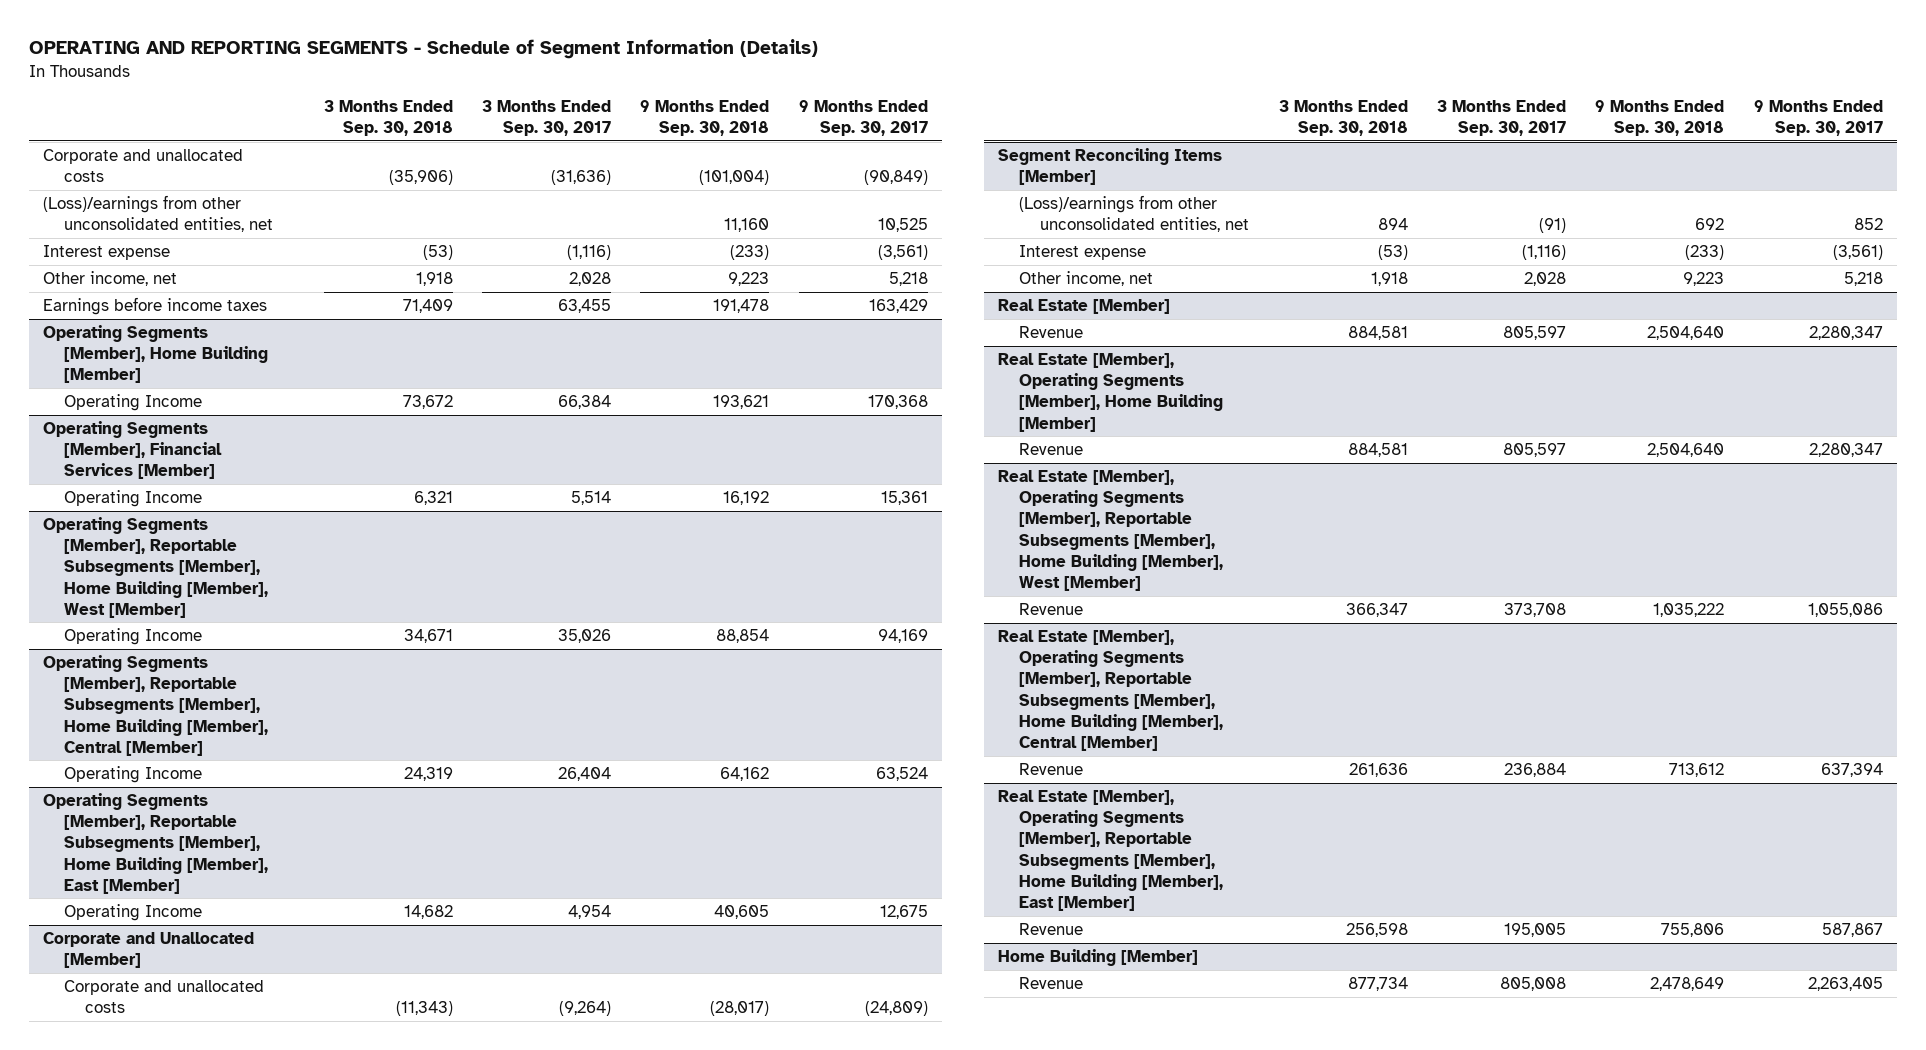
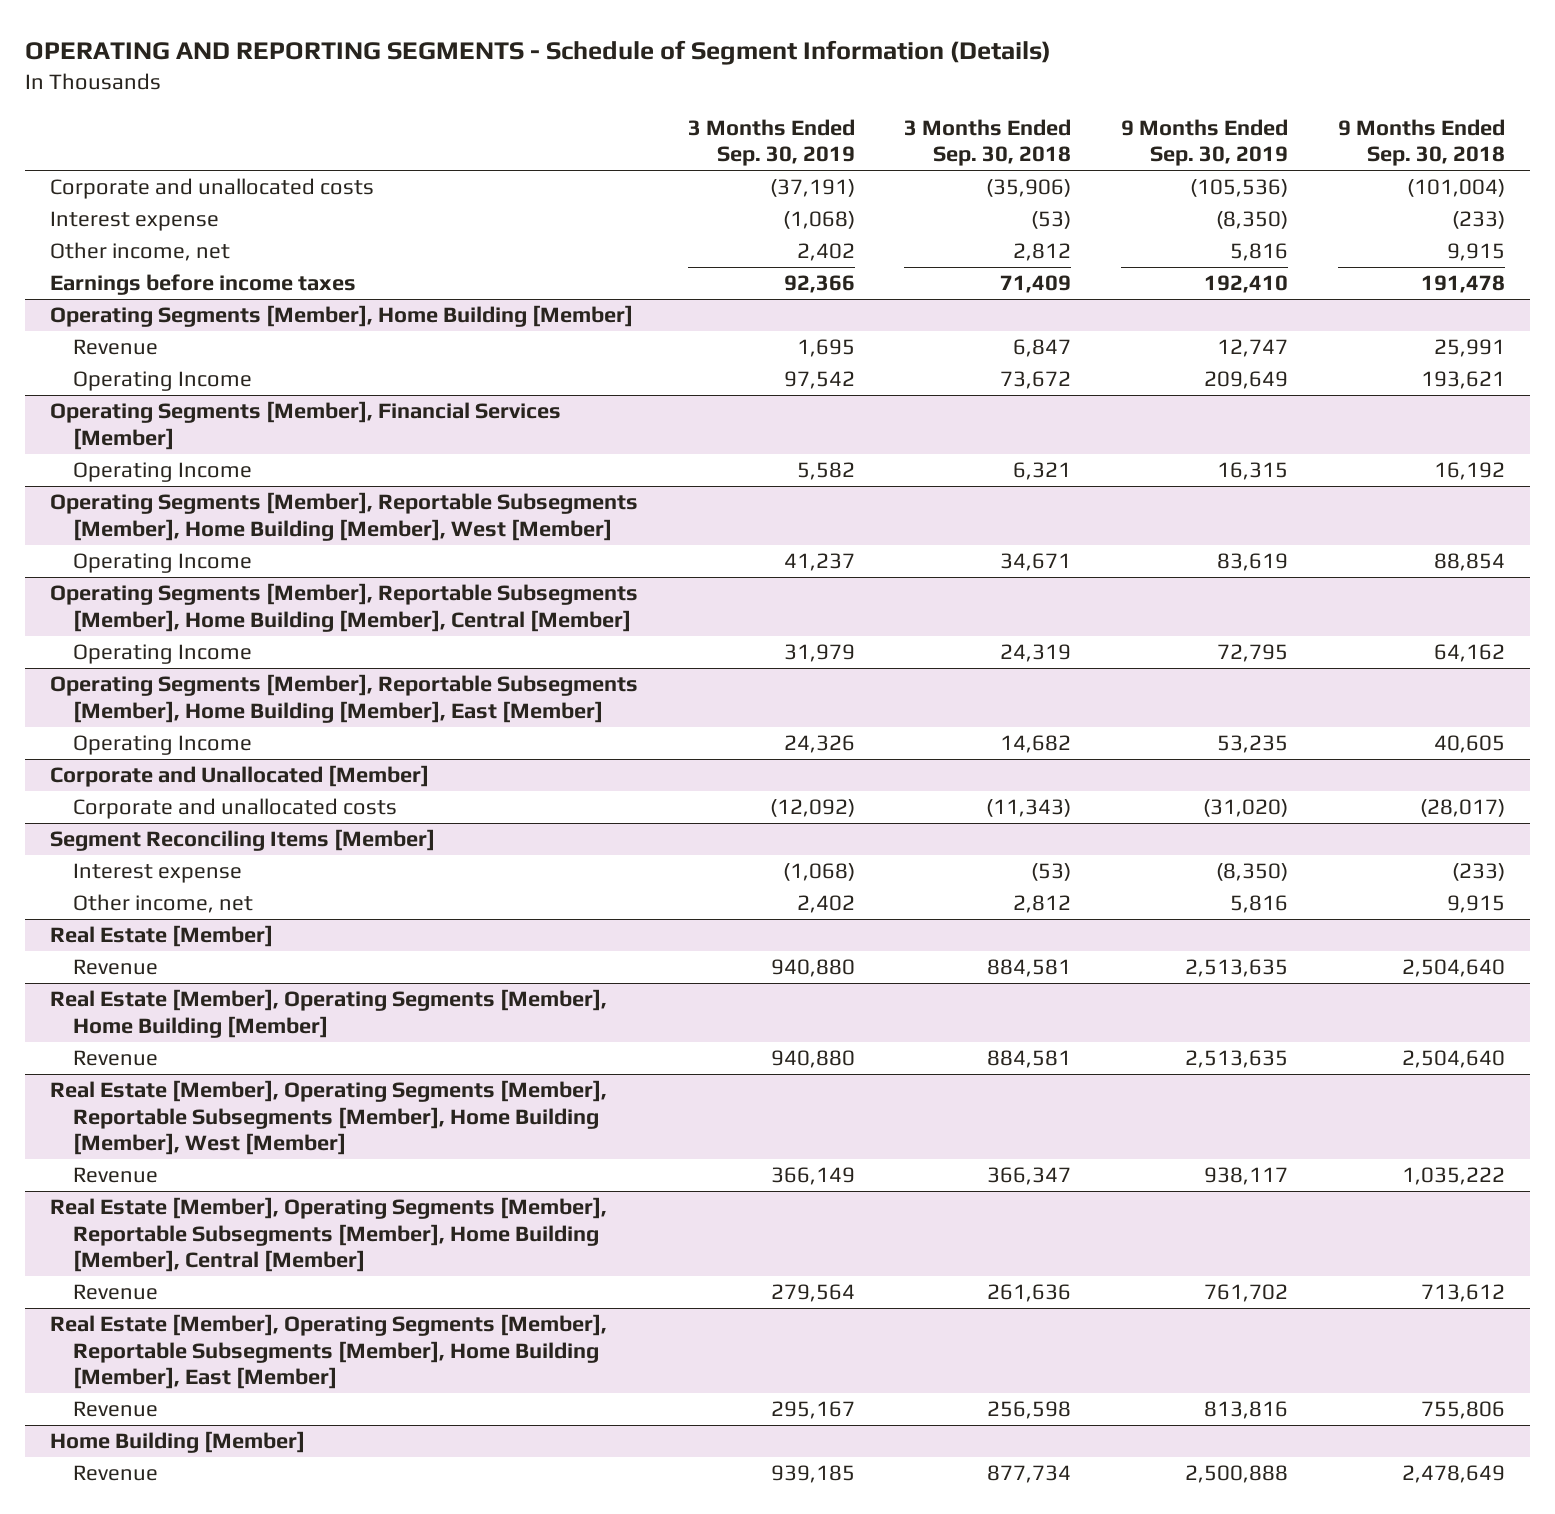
[482,100,612,137] 3 Months Ended Sep. 30, 2017 -> none
[798,100,928,137] 9 Months Ended Sep. 30, 2017 -> none
none -> [687,118,855,167] 3 Months Ended Sep. 30, 2019
none -> [1121,118,1289,167] 9 Months Ended Sep. 30, 2019
[43,194,274,233] (Loss)/earnings from other unconsolidated entities, net -> none
[415,271,453,286] 1,918 -> [1013,243,1072,262] 2,812
[728,271,770,286] 9,223 -> [1446,243,1505,262] 9,915
none -> [73,339,159,356] Revenue
[1019,194,1250,233] (Loss)/earnings from other unconsolidated entities, net -> none
[1370,271,1408,286] 1,918 -> [1013,895,1072,914] 2,812
[1683,271,1725,286] 9,223 -> [1446,895,1505,914] 9,915

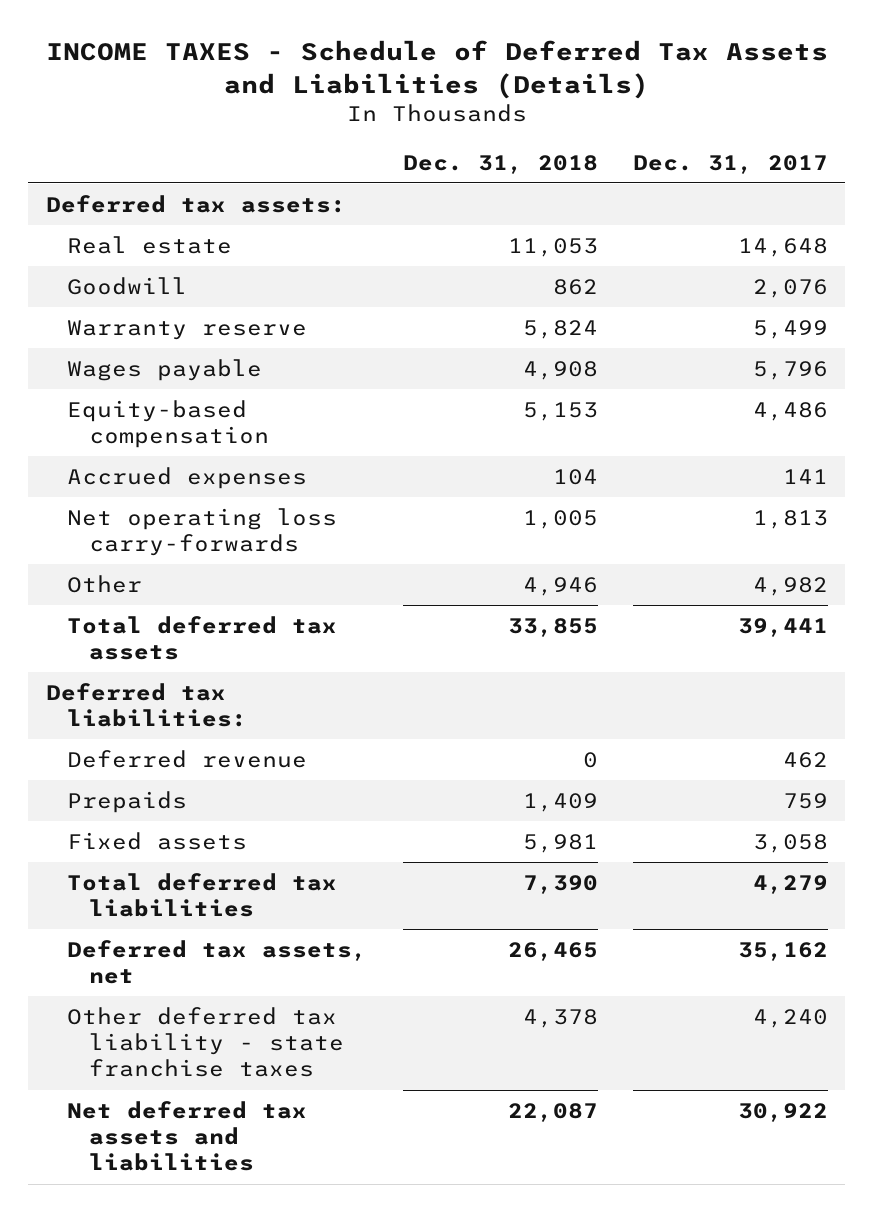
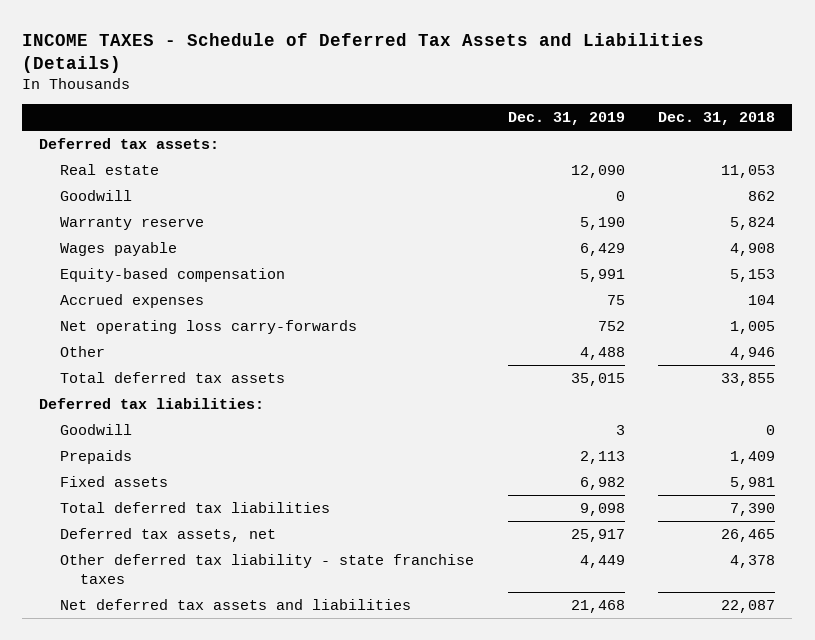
[632,154,828,174] Dec. 31, 2017 -> none
none -> [507,112,625,126] Dec. 31, 2019
[67,749,308,768] Deferred revenue -> [59,423,132,435] Goodwill

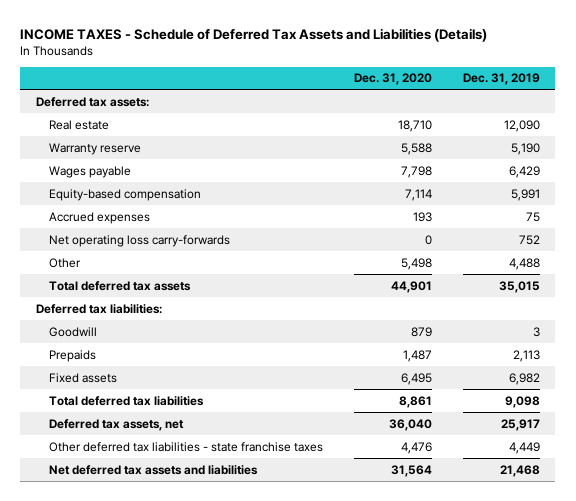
[658,112,776,126] Dec. 31, 2018 -> none
none -> [353,73,432,86] Dec. 31, 2020
[59,189,132,201] Goodwill -> none
[59,553,474,584] Other deferred tax liability - state franchise taxes -> [48,441,323,452] Other deferred tax liabilities - state franchise taxes

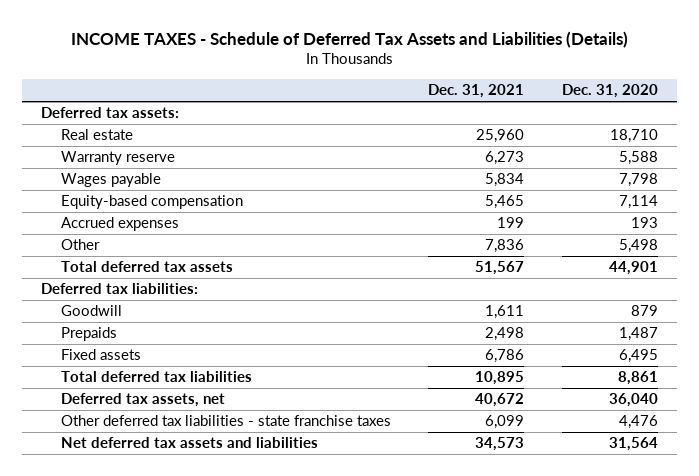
[462,73,540,86] Dec. 31, 2019 -> none
none -> [428,84,525,99] Dec. 31, 2021
[48,234,230,247] Net operating loss carry-forwards -> none

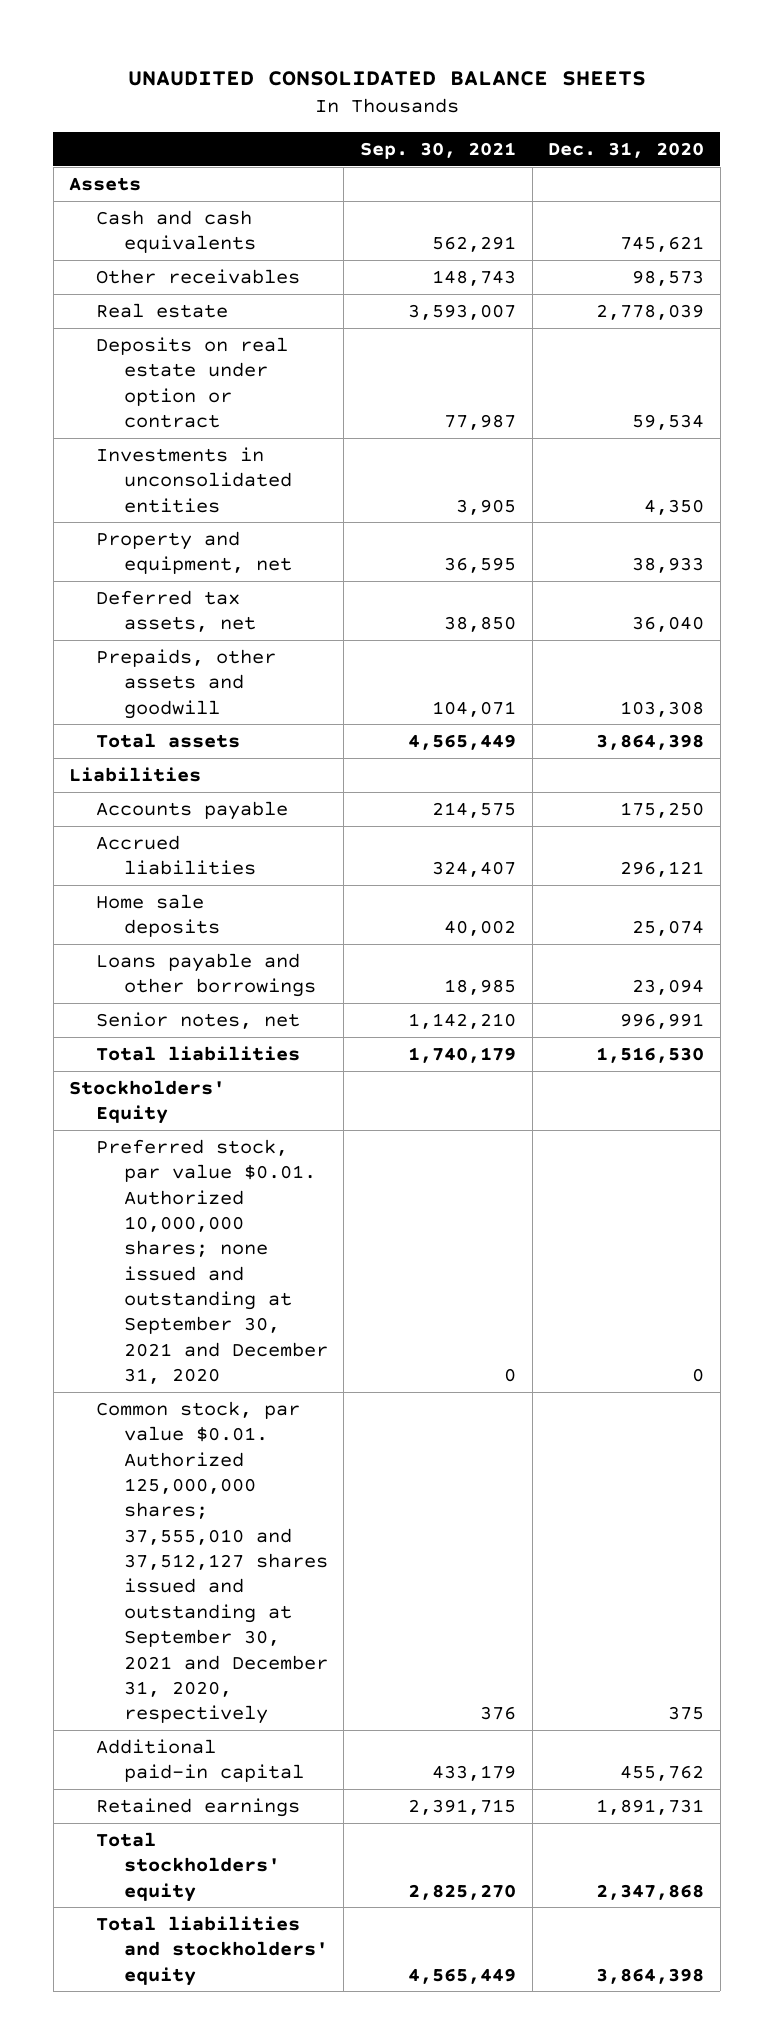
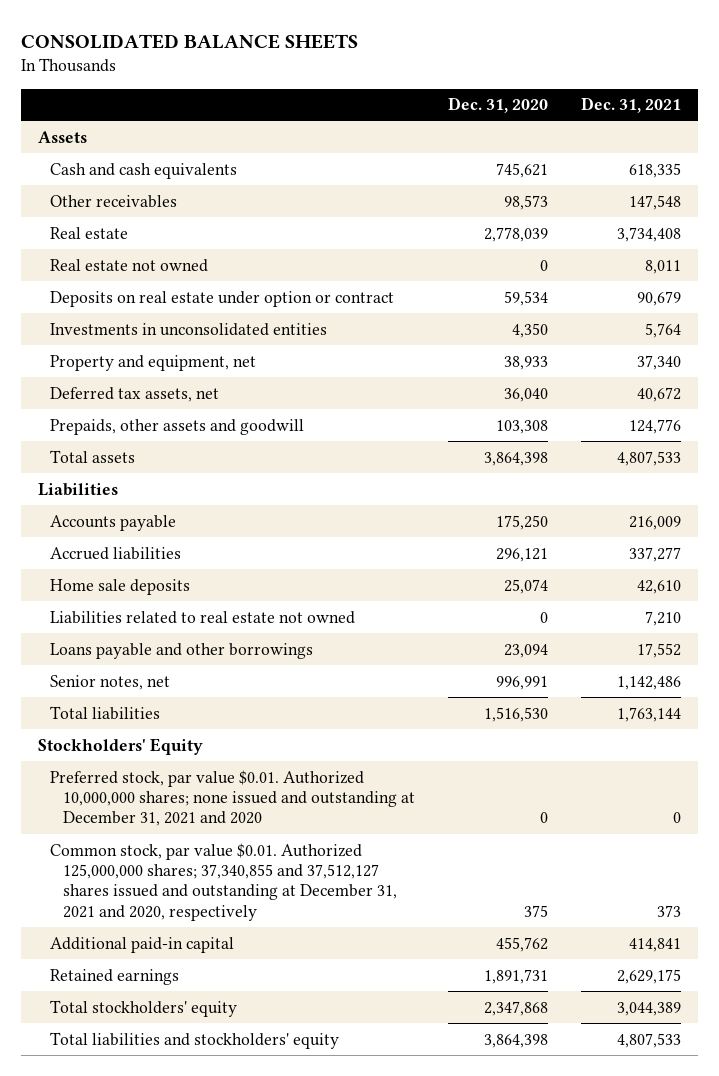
[127,70,646,86] UNAUDITED CONSOLIDATED BALANCE SHEETS -> [21,33,359,49] CONSOLIDATED BALANCE SHEETS
[359,142,516,160] Sep. 30, 2021 -> none
none -> [581,97,682,114] Dec. 31, 2021
none -> [50,258,209,272] Real estate not owned
none -> [50,610,356,624] Liabilities related to real estate not owned
[96,1138,328,1385] Preferred stock, par value $0.01. Authorized 10,000,000 shares; none issued and outstanding at September 30, 2021 and December 31, 2020 -> [50,769,415,827] Preferred stock, par value $0.01. Authorized 10,000,000 shares; none issued and outstanding at December 31, 2021 and 2020
[96,1400,328,1725] Common stock, par value $0.01. Authorized 125,000,000 shares; 37,555,010 and 37,512,127 shares issued and outstanding at September 30, 2021 and December 31, 2020, respectively -> [50,842,397,921] Common stock, par value $0.01. Authorized 125,000,000 shares; 37,340,855 and 37,512,127 shares issued and outstanding at December 31, 2021 and 2020, respectively

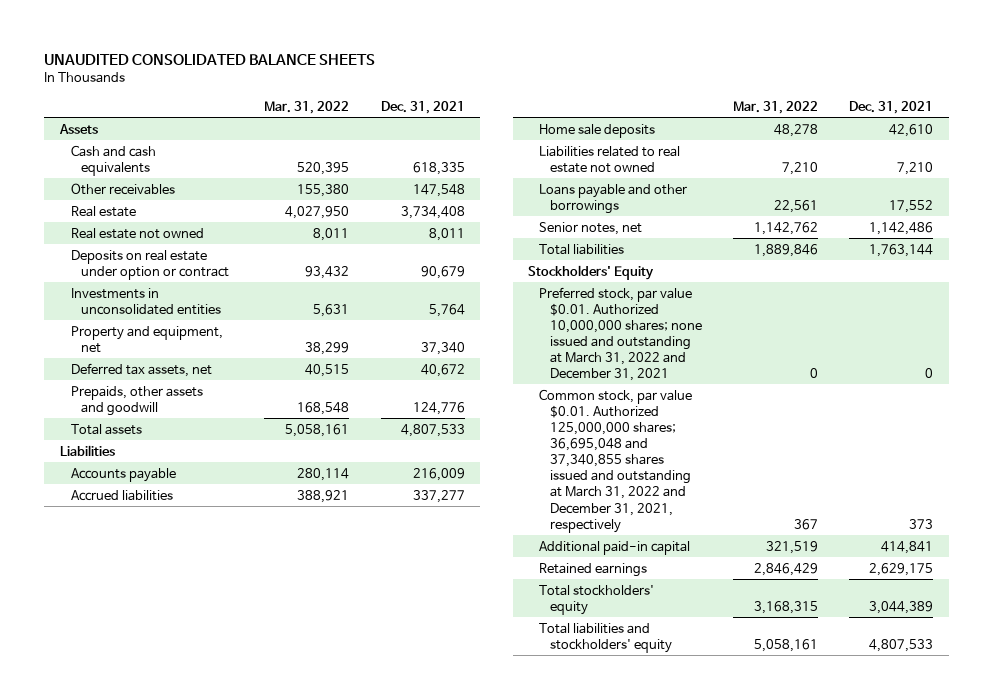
[21,33,359,49] CONSOLIDATED BALANCE SHEETS -> [44,53,376,65] UNAUDITED CONSOLIDATED BALANCE SHEETS
[447,97,548,114] Dec. 31, 2020 -> none
none -> [264,101,350,115] Mar. 31, 2022
[50,769,415,827] Preferred stock, par value $0.01. Authorized 10,000,000 shares; none issued and outstanding at December 31, 2021 and 2020 -> [539,286,702,382] Preferred stock, par value $0.01. Authorized 10,000,000 shares; none issued and outstanding at March 31, 2022 and December 31, 2021
[50,842,397,921] Common stock, par value $0.01. Authorized 125,000,000 shares; 37,340,855 and 37,512,127 shares issued and outstanding at December 31, 2021 and 2020, respectively -> [539,388,693,533] Common stock, par value $0.01. Authorized 125,000,000 shares; 36,695,048 and 37,340,855 shares issued and outstanding at March 31, 2022 and December 31, 2021, respectively

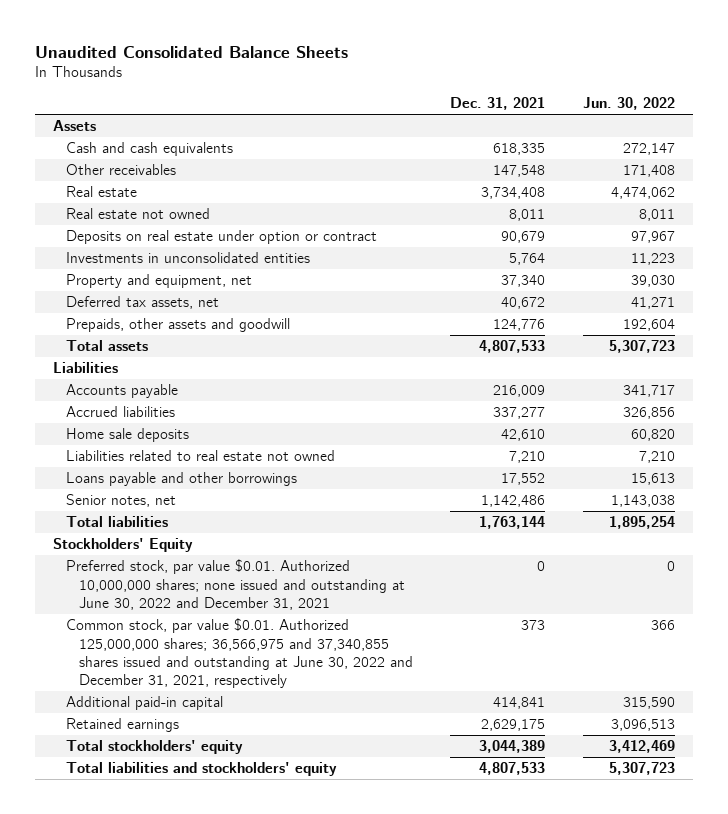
[44,53,376,65] UNAUDITED CONSOLIDATED BALANCE SHEETS -> [34,45,348,58] Unaudited Consolidated Balance Sheets
[264,101,350,115] Mar. 31, 2022 -> none
none -> [582,97,675,111] Jun. 30, 2022
[539,286,702,382] Preferred stock, par value $0.01. Authorized 10,000,000 shares; none issued and outstanding at March 31, 2022 and December 31, 2021 -> [65,559,405,610] Preferred stock, par value $0.01. Authorized 10,000,000 shares; none issued and outstanding at June 30, 2022 and December 31, 2021
[539,388,693,533] Common stock, par value $0.01. Authorized 125,000,000 shares; 36,695,048 and 37,340,855 shares issued and outstanding at March 31, 2022 and December 31, 2021, respectively -> [65,618,413,689] Common stock, par value $0.01. Authorized 125,000,000 shares; 36,566,975 and 37,340,855 shares issued and outstanding at June 30, 2022 and December 31, 2021, respectively

